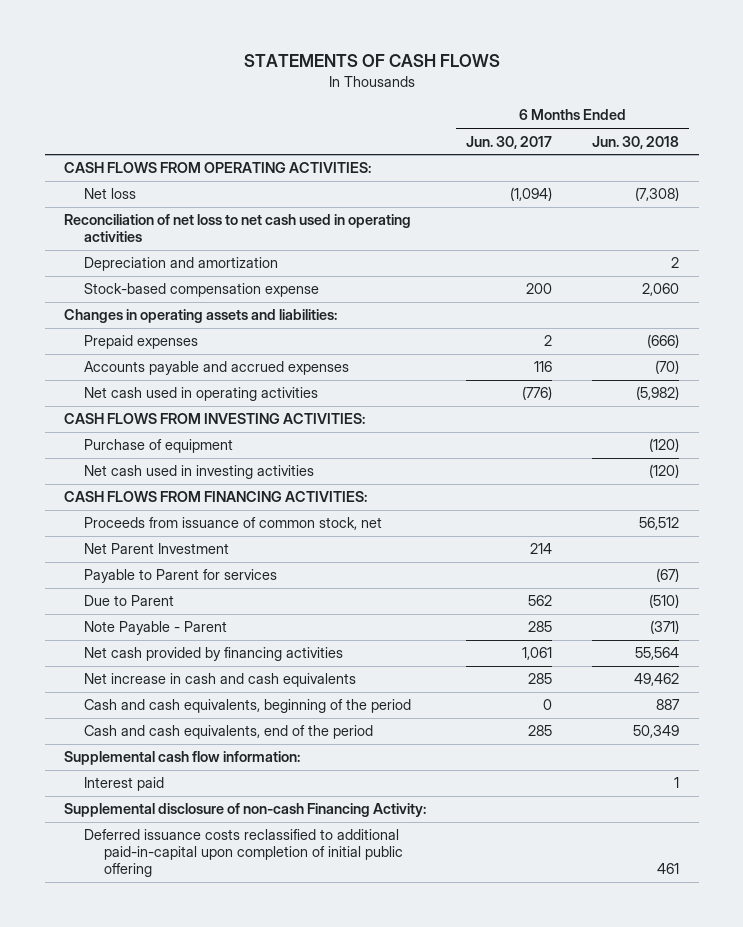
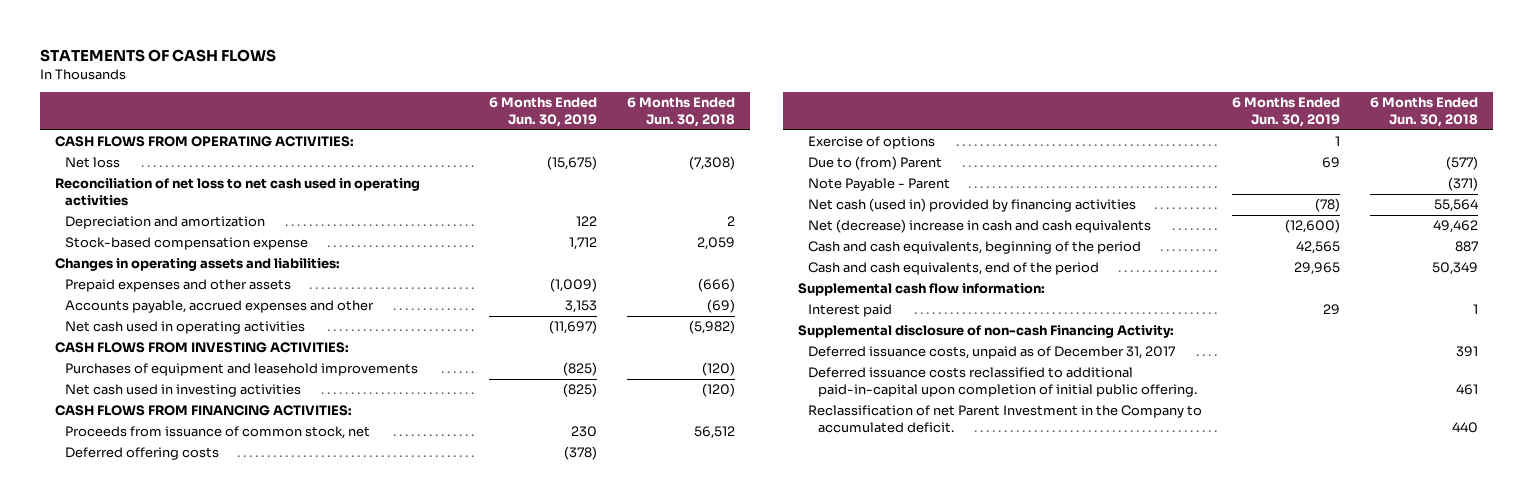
[466,135,553,149] Jun. 30, 2017 -> none
none -> [489,97,598,128] 6 Months Ended Jun. 30, 2019
[641,283,679,297] 2,060 -> [696,237,735,251] 2,059
[84,335,199,350] Prepaid expenses -> [65,279,292,293] Prepaid expenses and other assets
[84,361,350,376] Accounts payable and accrued expenses -> [65,300,375,314] Accounts payable, accrued expenses and other
[654,360,679,375] (70) -> [706,299,735,314] (69)
[84,439,234,454] Purchase of equipment -> none
none -> [65,363,419,377] Purchases of equipment and leasehold improvements
[84,543,230,555] Net Parent Investment -> none
[84,569,278,584] Payable to Parent for services -> none
none -> [65,447,220,461] Deferred offering costs
none -> [808,136,936,150] Exercise of options
[84,595,175,607] Due to Parent -> [808,156,943,171] Due to (from) Parent
[648,594,679,609] (510) -> [1445,156,1478,171] (577)
[84,647,344,662] Net cash provided by financing activities -> [808,198,1137,213] Net cash (used in) provided by financing activities
[84,673,357,688] Net increase in cash and cash equivalents -> [808,219,1152,234] Net (decrease) increase in cash and cash equivalents
none -> [808,346,1176,360] Deferred issuance costs, unpaid as of December 31, 2017
[84,829,403,878] Deferred issuance costs reclassified to additional paid-in-capital upon completion of initial public offering -> [808,367,1198,398] Deferred issuance costs reclassified to additional paid-in-capital upon completion of initial public offering.
none -> [808,405,1203,434] Reclassification of net Parent Investment in the Company to accumulated deficit.

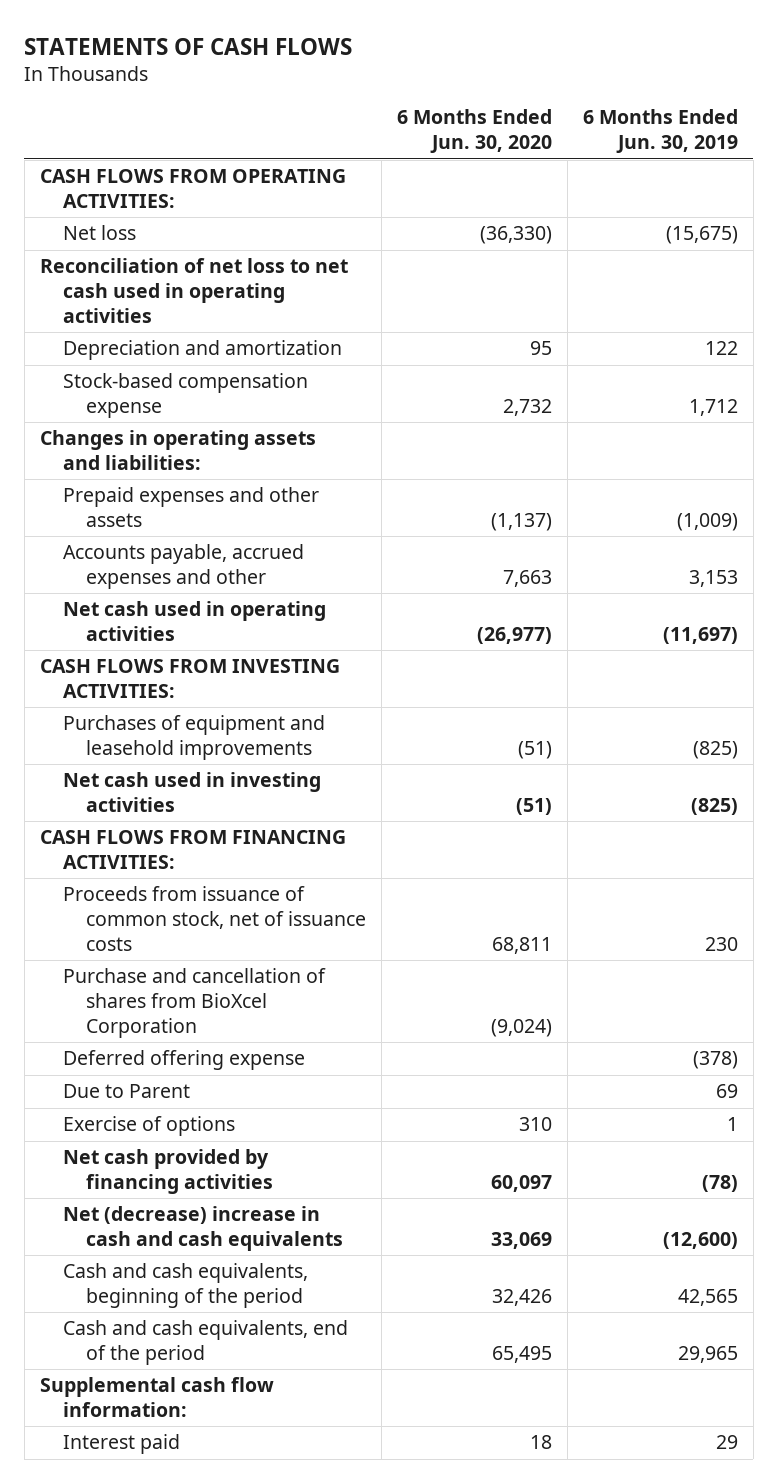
[626,97,735,128] 6 Months Ended Jun. 30, 2018 -> none
none -> [396,109,552,154] 6 Months Ended Jun. 30, 2020
[65,426,371,440] Proceeds from issuance of common stock, net -> [62,886,367,952] Proceeds from issuance of common stock, net of issuance costs
none -> [62,968,326,1039] Purchase and cancellation of shares from BioXcel Corporation
[65,447,220,461] Deferred offering costs -> [62,1050,305,1071] Deferred offering expense
none -> [62,1084,190,1099] Due to Parent
[808,156,943,171] Due to (from) Parent -> none
[808,178,951,192] Note Payable - Parent -> none
[808,198,1137,213] Net cash (used in) provided by financing activities -> [62,1149,274,1195] Net cash provided by financing activities
[797,325,1174,339] Supplemental disclosure of non-cash Financing Activity: -> none
[808,346,1176,360] Deferred issuance costs, unpaid as of December 31, 2017 -> none
[808,367,1198,398] Deferred issuance costs reclassified to additional paid-in-capital upon completion of initial public offering. -> none
[808,405,1203,434] Reclassification of net Parent Investment in the Company to accumulated deficit. -> none

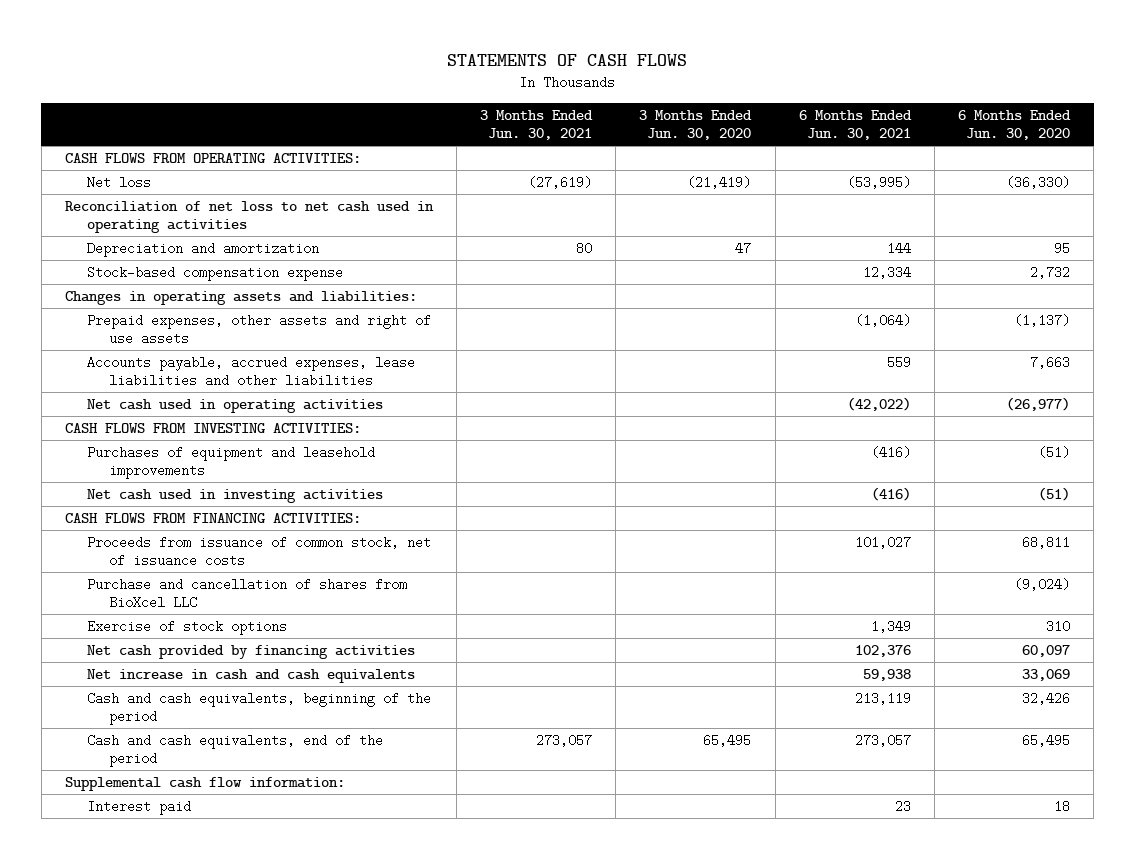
[582,109,738,154] 6 Months Ended Jun. 30, 2019 -> none
none -> [480,109,594,141] 3 Months Ended Jun. 30, 2021
none -> [639,109,753,141] 3 Months Ended Jun. 30, 2020
none -> [798,109,912,141] 6 Months Ended Jun. 30, 2021
[62,487,319,528] Prepaid expenses and other assets -> [86,313,431,346] Prepaid expenses, other assets and right of use assets
[62,544,304,590] Accounts payable, accrued expenses and other -> [86,355,415,388] Accounts payable, accrued expenses, lease liabilities and other liabilities
[62,1050,305,1071] Deferred offering expense -> none
[62,1084,190,1099] Due to Parent -> none
[62,968,326,1039] Purchase and cancellation of shares from BioXcel Corporation -> [86,577,407,610] Purchase and cancellation of shares from BioXcel LLC
[62,1116,235,1137] Exercise of options -> [86,619,287,635] Exercise of stock options
[62,1206,344,1252] Net (decrease) increase in cash and cash equivalents -> [86,668,415,683] Net increase in cash and cash equivalents

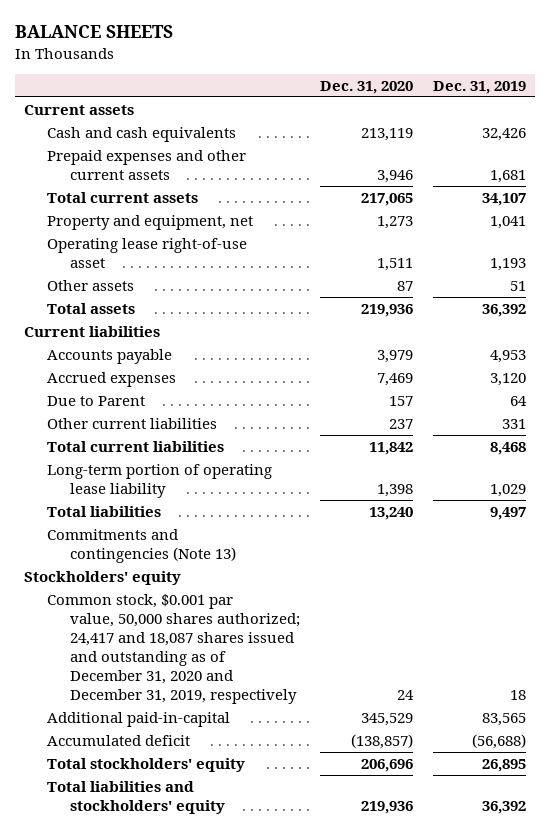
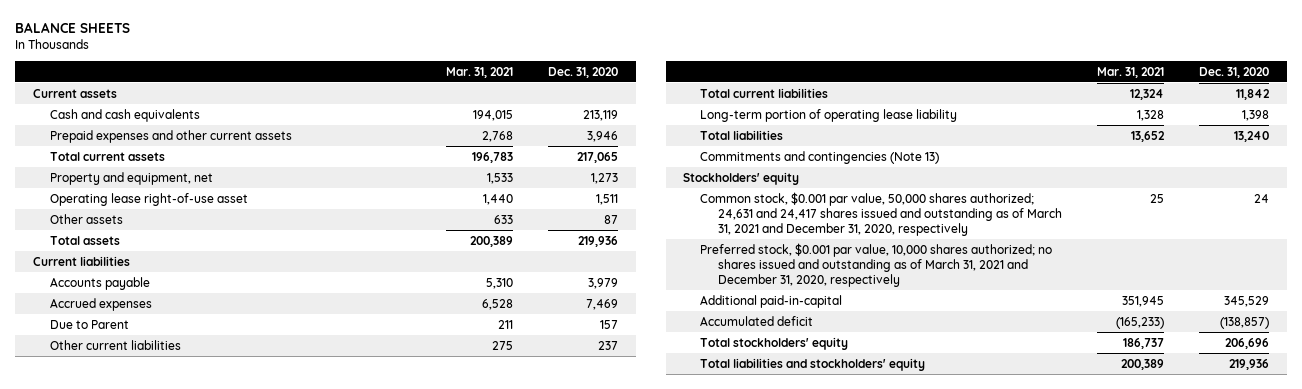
[432,80,526,94] Dec. 31, 2019 -> none
none -> [446,66,514,78] Mar. 31, 2021
[47,593,301,705] Common stock, $0.001 par value, 50,000 shares authorized; 24,417 and 18,087 shares issued and outstanding as of December 31, 2020 and December 31, 2019, respectively -> [700,191,1062,237] Common stock, $0.001 par value, 50,000 shares authorized; 24,631 and 24,417 shares issued and outstanding as of March 31, 2021 and December 31, 2020, respectively
none -> [700,242,1053,288] Preferred stock, $0.001 par value, 10,000 shares authorized; no shares issued and outstanding as of March 31, 2021 and December 31, 2020, respectively

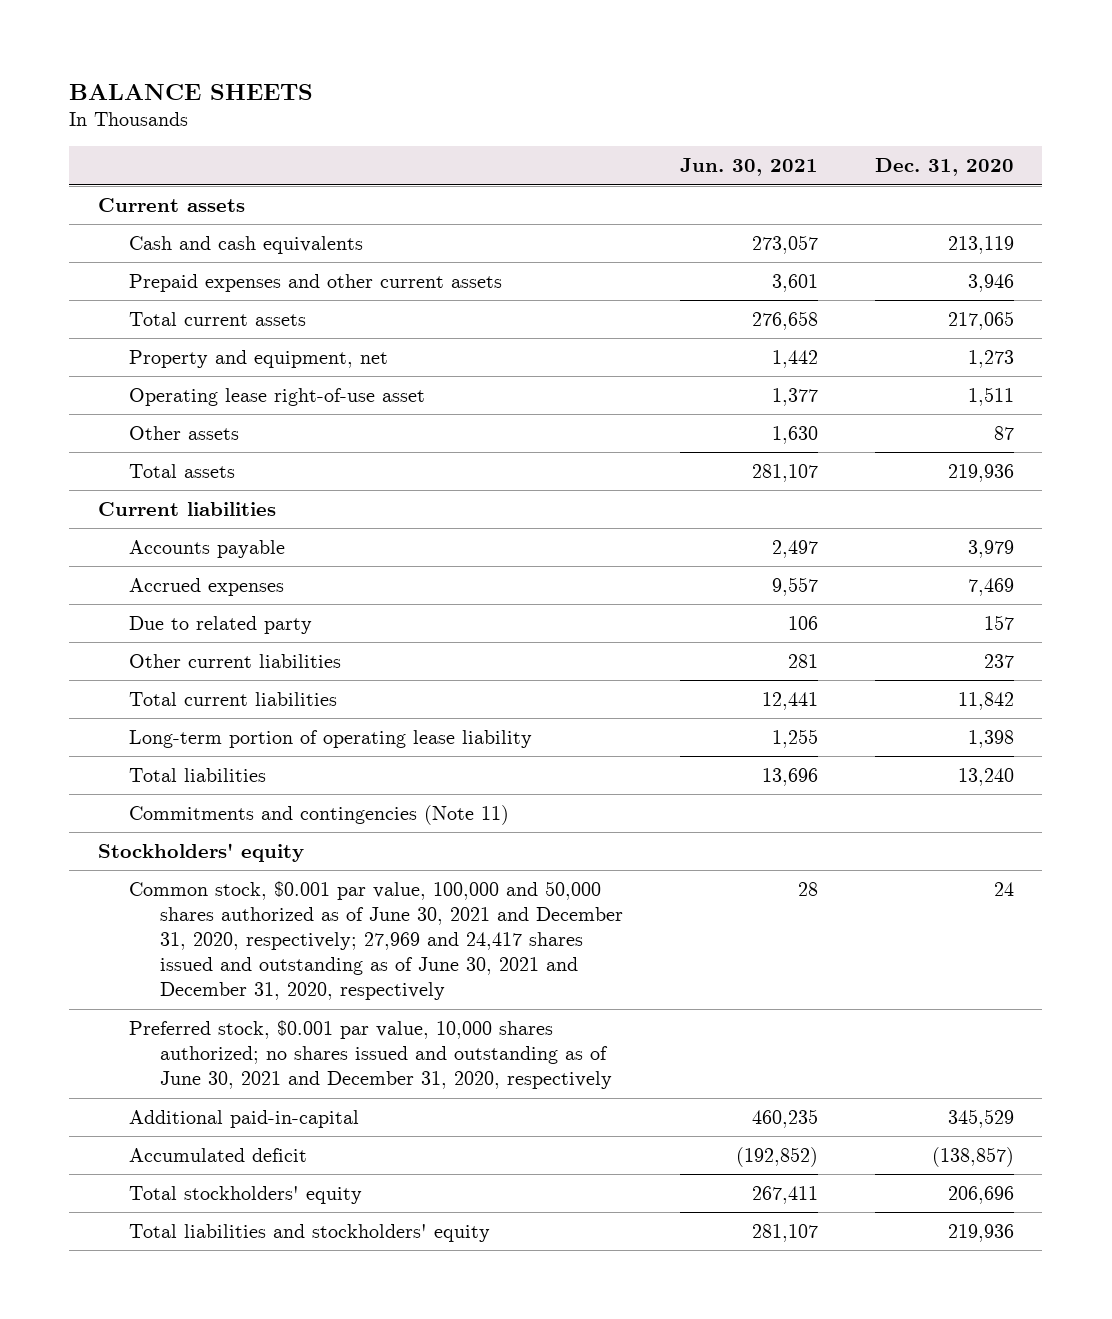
[446,66,514,78] Mar. 31, 2021 -> none
none -> [679,158,818,177] Jun. 30, 2021
[49,319,129,329] Due to Parent -> [128,616,312,635] Due to related party
[700,150,940,164] Commitments and contingencies (Note 13) -> [128,805,509,826] Commitments and contingencies (Note 11)
[700,191,1062,237] Common stock, $0.001 par value, 50,000 shares authorized; 24,631 and 24,417 shares issued and outstanding as of March 31, 2021 and December 31, 2020, respectively -> [128,881,623,1001] Common stock, $0.001 par value, 100,000 and 50,000 shares authorized as of June 30, 2021 and December 31, 2020, respectively; 27,969 and 24,417 shares issued and outstanding as of June 30, 2021 and December 31, 2020, respectively
[700,242,1053,288] Preferred stock, $0.001 par value, 10,000 shares authorized; no shares issued and outstanding as of March 31, 2021 and December 31, 2020, respectively -> [128,1020,612,1090] Preferred stock, $0.001 par value, 10,000 shares authorized; no shares issued and outstanding as of June 30, 2021 and December 31, 2020, respectively

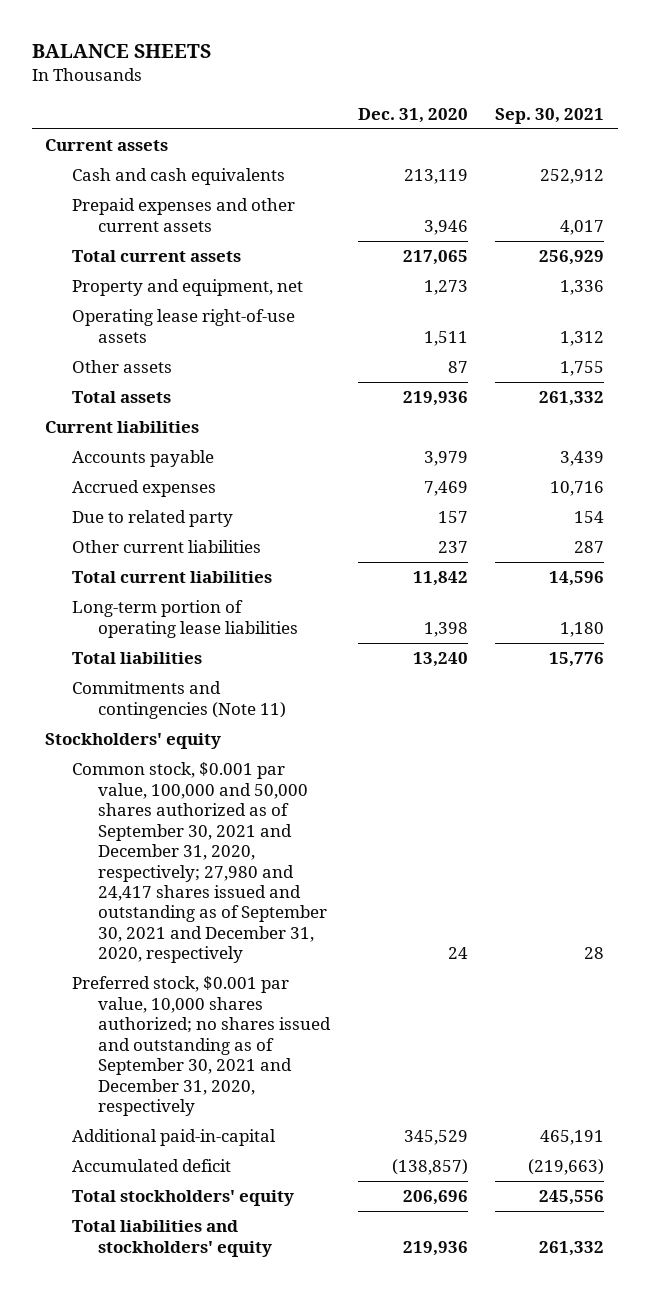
[679,158,818,177] Jun. 30, 2021 -> none
none -> [495,107,605,124] Sep. 30, 2021
[128,388,425,407] Operating lease right-of-use asset -> [71,309,295,343] Operating lease right-of-use assets
[128,730,532,749] Long-term portion of operating lease liability -> [71,600,299,638] Long-term portion of operating lease liabilities
[128,881,623,1001] Common stock, $0.001 par value, 100,000 and 50,000 shares authorized as of June 30, 2021 and December 31, 2020, respectively; 27,969 and 24,417 shares issued and outstanding as of June 30, 2021 and December 31, 2020, respectively -> [71,762,328,964] Common stock, $0.001 par value, 100,000 and 50,000 shares authorized as of September 30, 2021 and December 31, 2020, respectively; 27,980 and 24,417 shares issued and outstanding as of September 30, 2021 and December 31, 2020, respectively
[128,1020,612,1090] Preferred stock, $0.001 par value, 10,000 shares authorized; no shares issued and outstanding as of June 30, 2021 and December 31, 2020, respectively -> [71,976,332,1116] Preferred stock, $0.001 par value, 10,000 shares authorized; no shares issued and outstanding as of September 30, 2021 and December 31, 2020, respectively

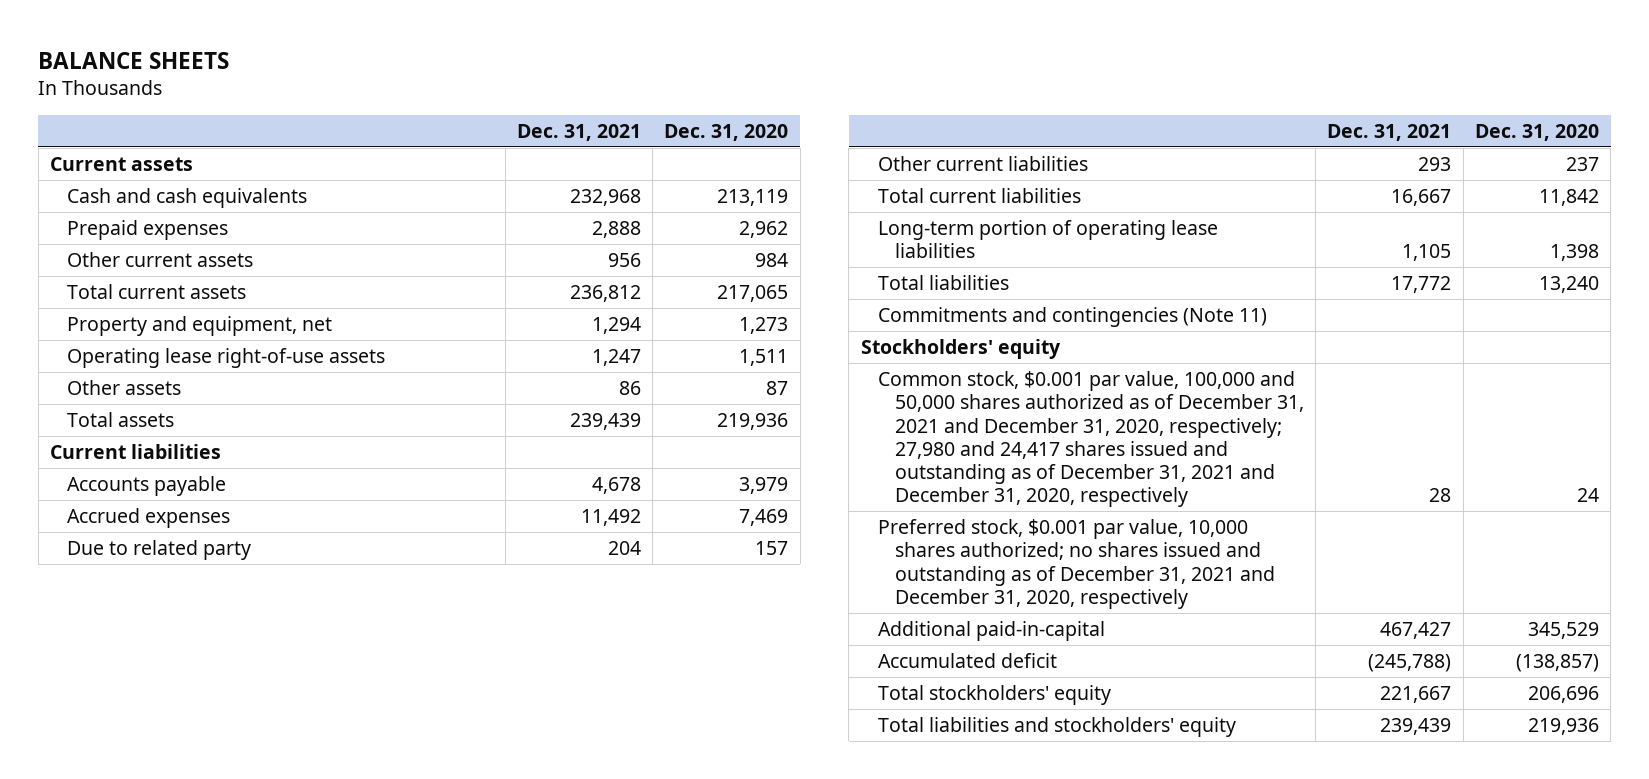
[495,107,605,124] Sep. 30, 2021 -> none
none -> [516,123,641,141] Dec. 31, 2021
[71,198,295,232] Prepaid expenses and other current assets -> [67,220,229,241] Prepaid expenses
[423,219,468,235] 3,946 -> [739,221,789,239] 2,962
none -> [67,252,254,268] Other current assets
[71,762,328,964] Common stock, $0.001 par value, 100,000 and 50,000 shares authorized as of September 30, 2021 and December 31, 2020, respectively; 27,980 and 24,417 shares issued and outstanding as of September 30, 2021 and December 31, 2020, respectively -> [877,371,1304,508] Common stock, $0.001 par value, 100,000 and 50,000 shares authorized as of December 31, 2021 and December 31, 2020, respectively; 27,980 and 24,417 shares issued and outstanding as of December 31, 2021 and December 31, 2020, respectively
[71,976,332,1116] Preferred stock, $0.001 par value, 10,000 shares authorized; no shares issued and outstanding as of September 30, 2021 and December 31, 2020, respectively -> [877,519,1275,609] Preferred stock, $0.001 par value, 10,000 shares authorized; no shares issued and outstanding as of December 31, 2021 and December 31, 2020, respectively

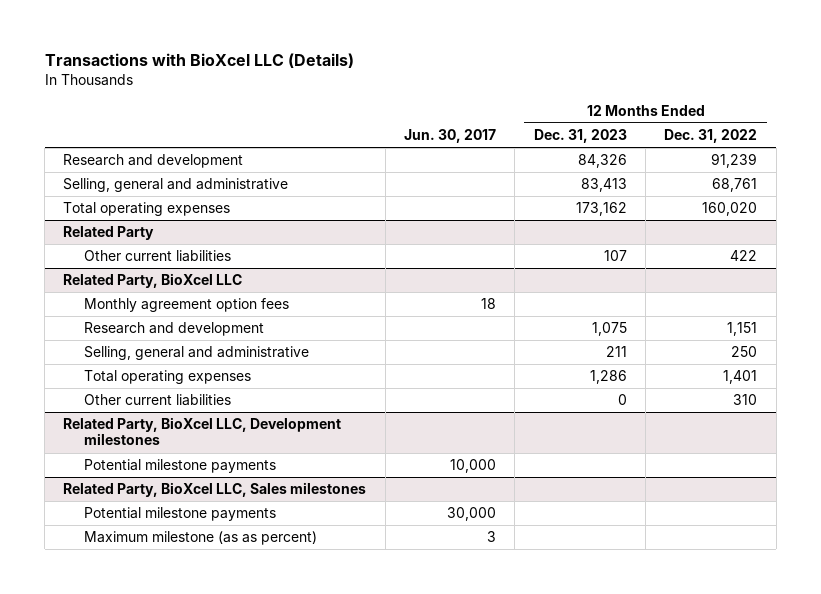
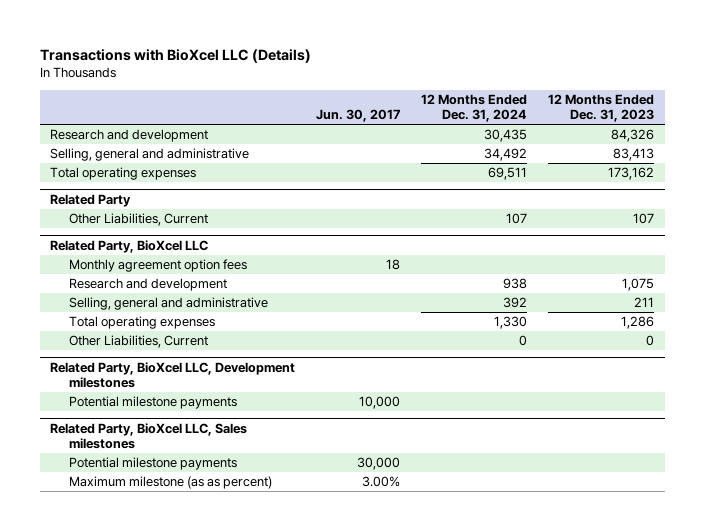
[664,129,758,144] Dec. 31, 2022 -> none
none -> [421,93,528,123] 12 Months Ended Dec. 31, 2024
[83,250,231,263] Other current liabilities -> [69,212,209,226] Other Liabilities, Current
[83,394,231,407] Other current liabilities -> [69,334,209,348] Other Liabilities, Current
[487,531,497,543] 3 -> [362,475,401,487] 3.00%

